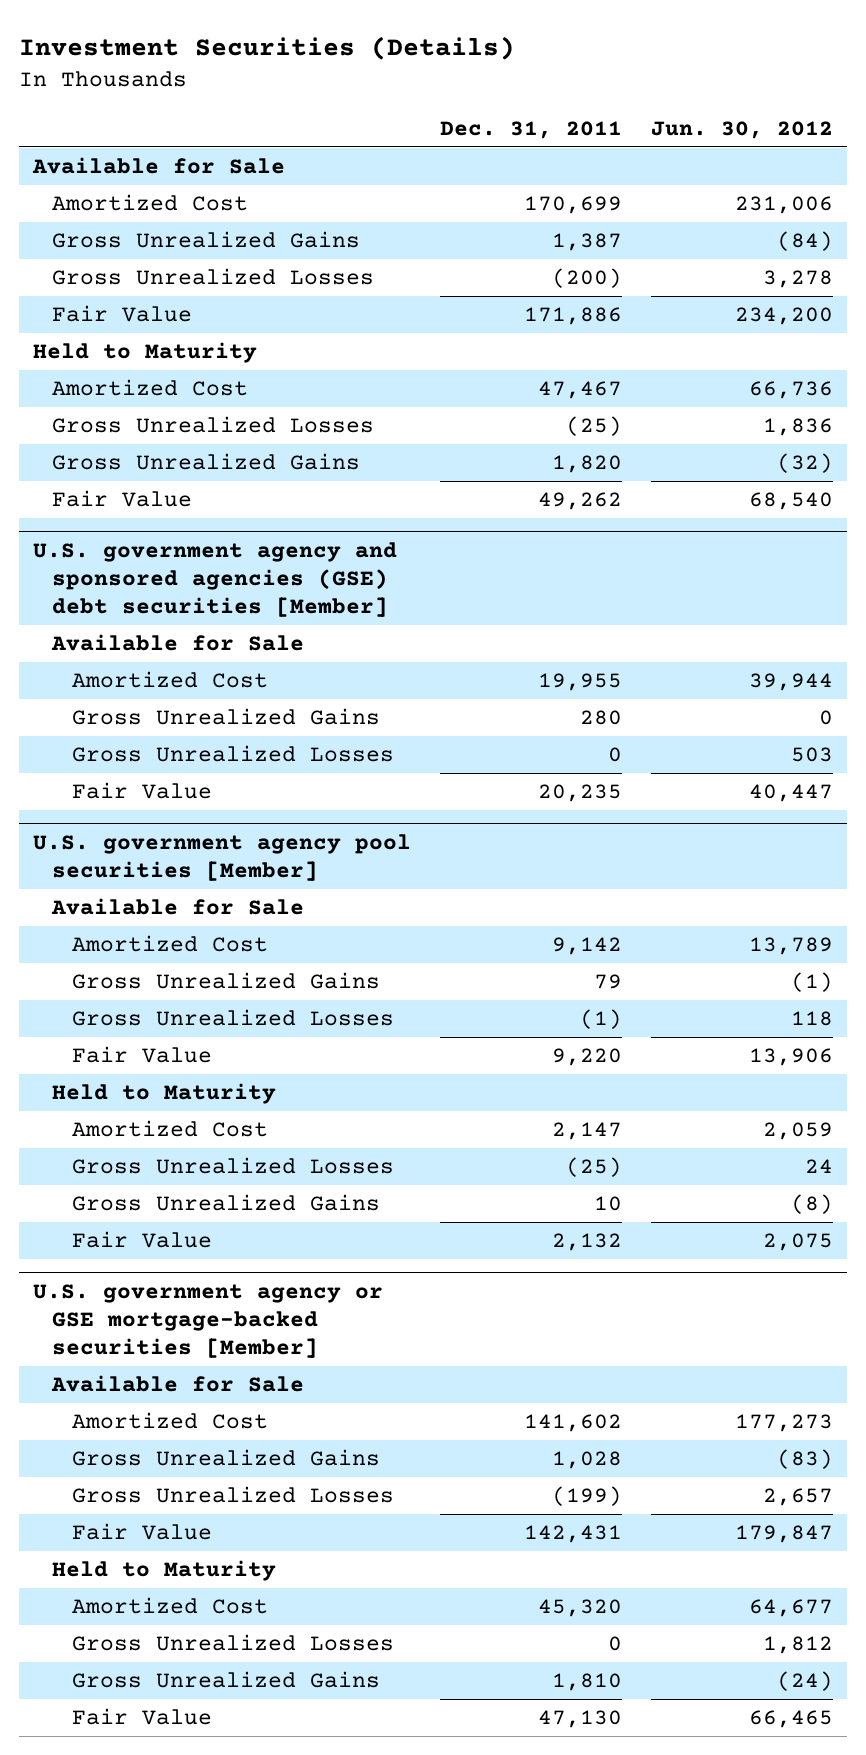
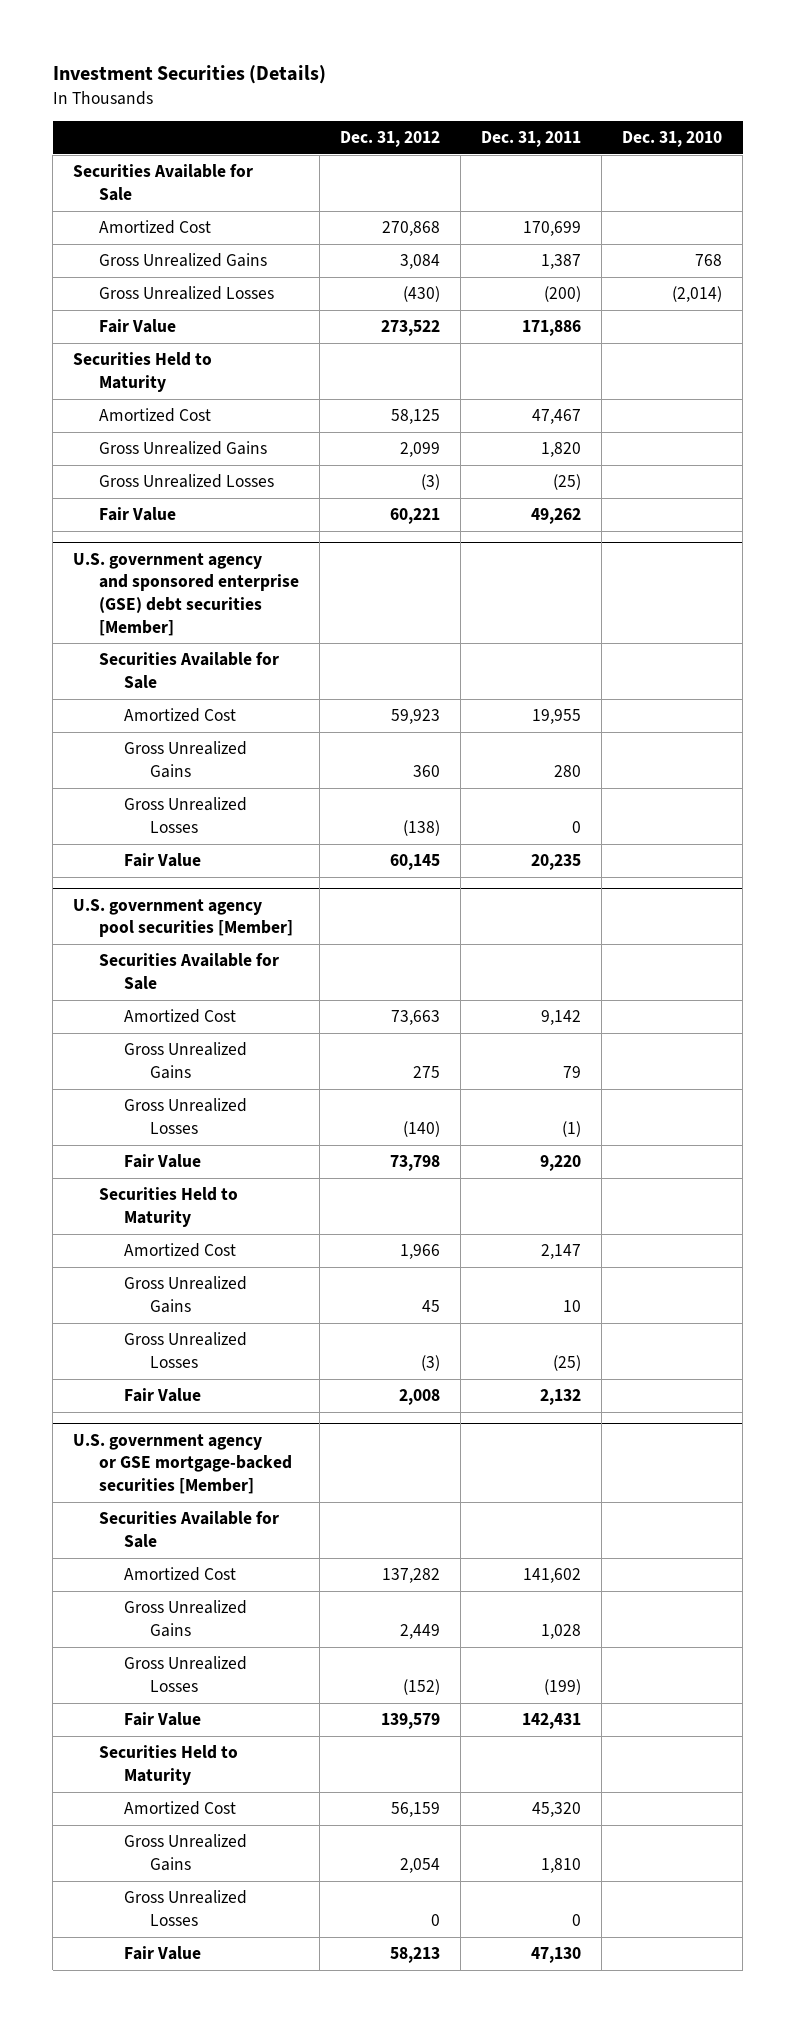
[650,120,833,139] Jun. 30, 2012 -> none
none -> [339,131,440,148] Dec. 31, 2012
none -> [622,131,723,148] Dec. 31, 2010
[32,157,286,175] Available for Sale -> [73,164,254,201] Securities Available for Sale
[33,342,258,364] Held to Maturity -> [73,352,213,392] Securities Held to Maturity
[52,416,375,434] Gross Unrealized Losses -> [98,474,274,489] Gross Unrealized Losses
[33,542,398,617] U.S. government agency and sponsored agencies (GSE) debt securities [Member] -> [73,552,299,636] U.S. government agency and sponsored enterprise (GSE) debt securities [Member]
[51,634,305,652] Available for Sale -> [98,652,279,689] Securities Available for Sale
[51,898,305,916] Available for Sale -> [98,953,279,990] Securities Available for Sale
[52,1083,277,1105] Held to Maturity -> [98,1187,238,1227] Securities Held to Maturity
[71,1157,394,1175] Gross Unrealized Losses -> [124,1332,248,1368] Gross Unrealized Losses
[51,1375,305,1393] Available for Sale -> [98,1511,279,1548] Securities Available for Sale
[52,1560,277,1582] Held to Maturity -> [98,1745,238,1785] Securities Held to Maturity
[71,1634,394,1652] Gross Unrealized Losses -> [124,1890,248,1926] Gross Unrealized Losses

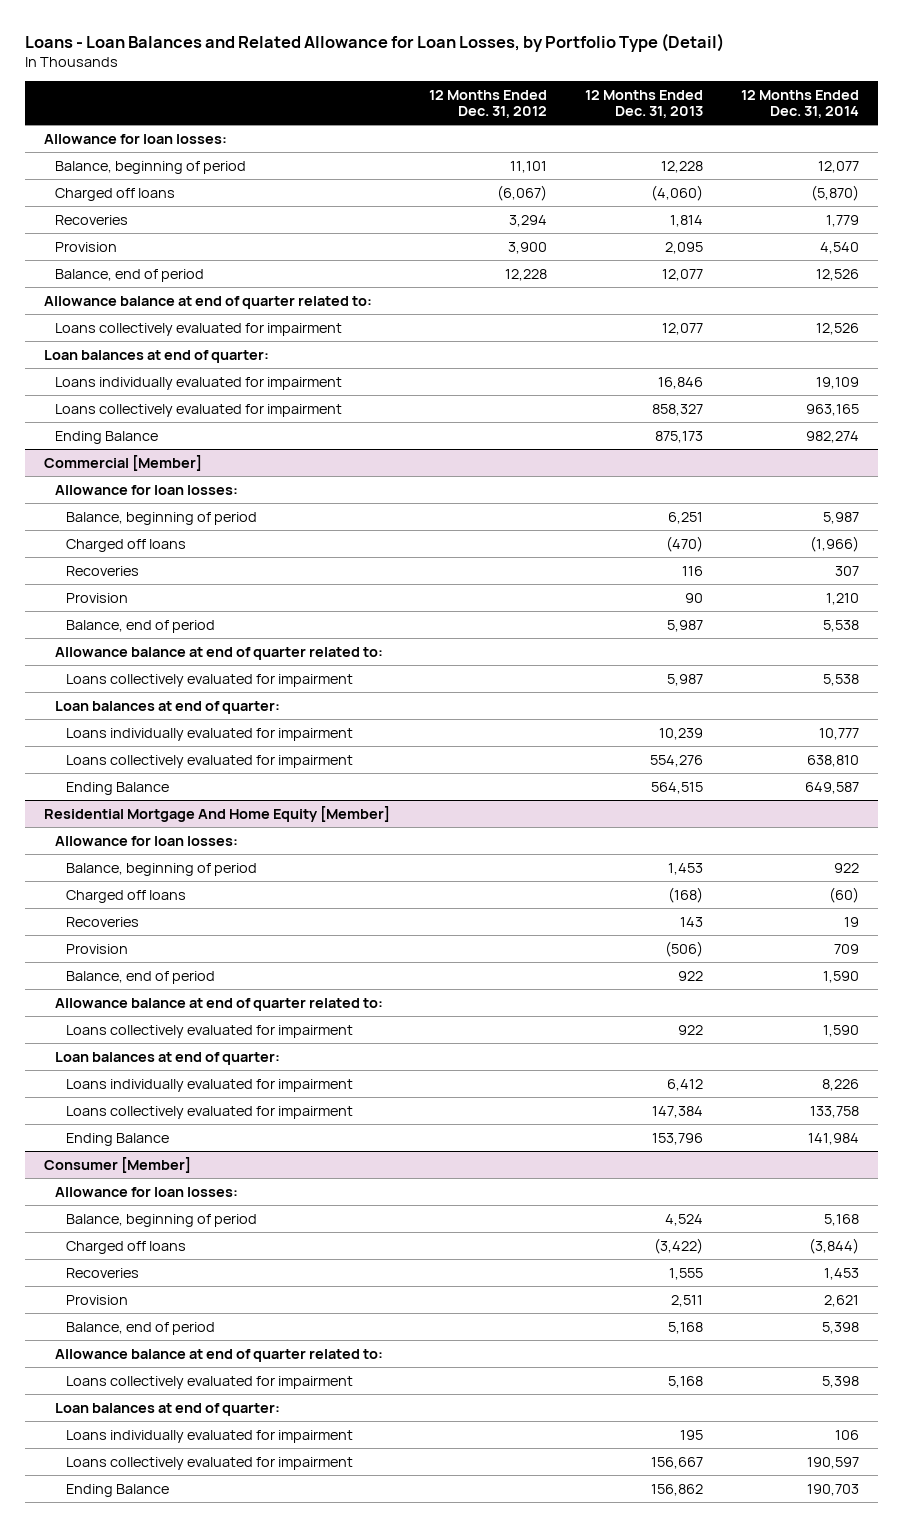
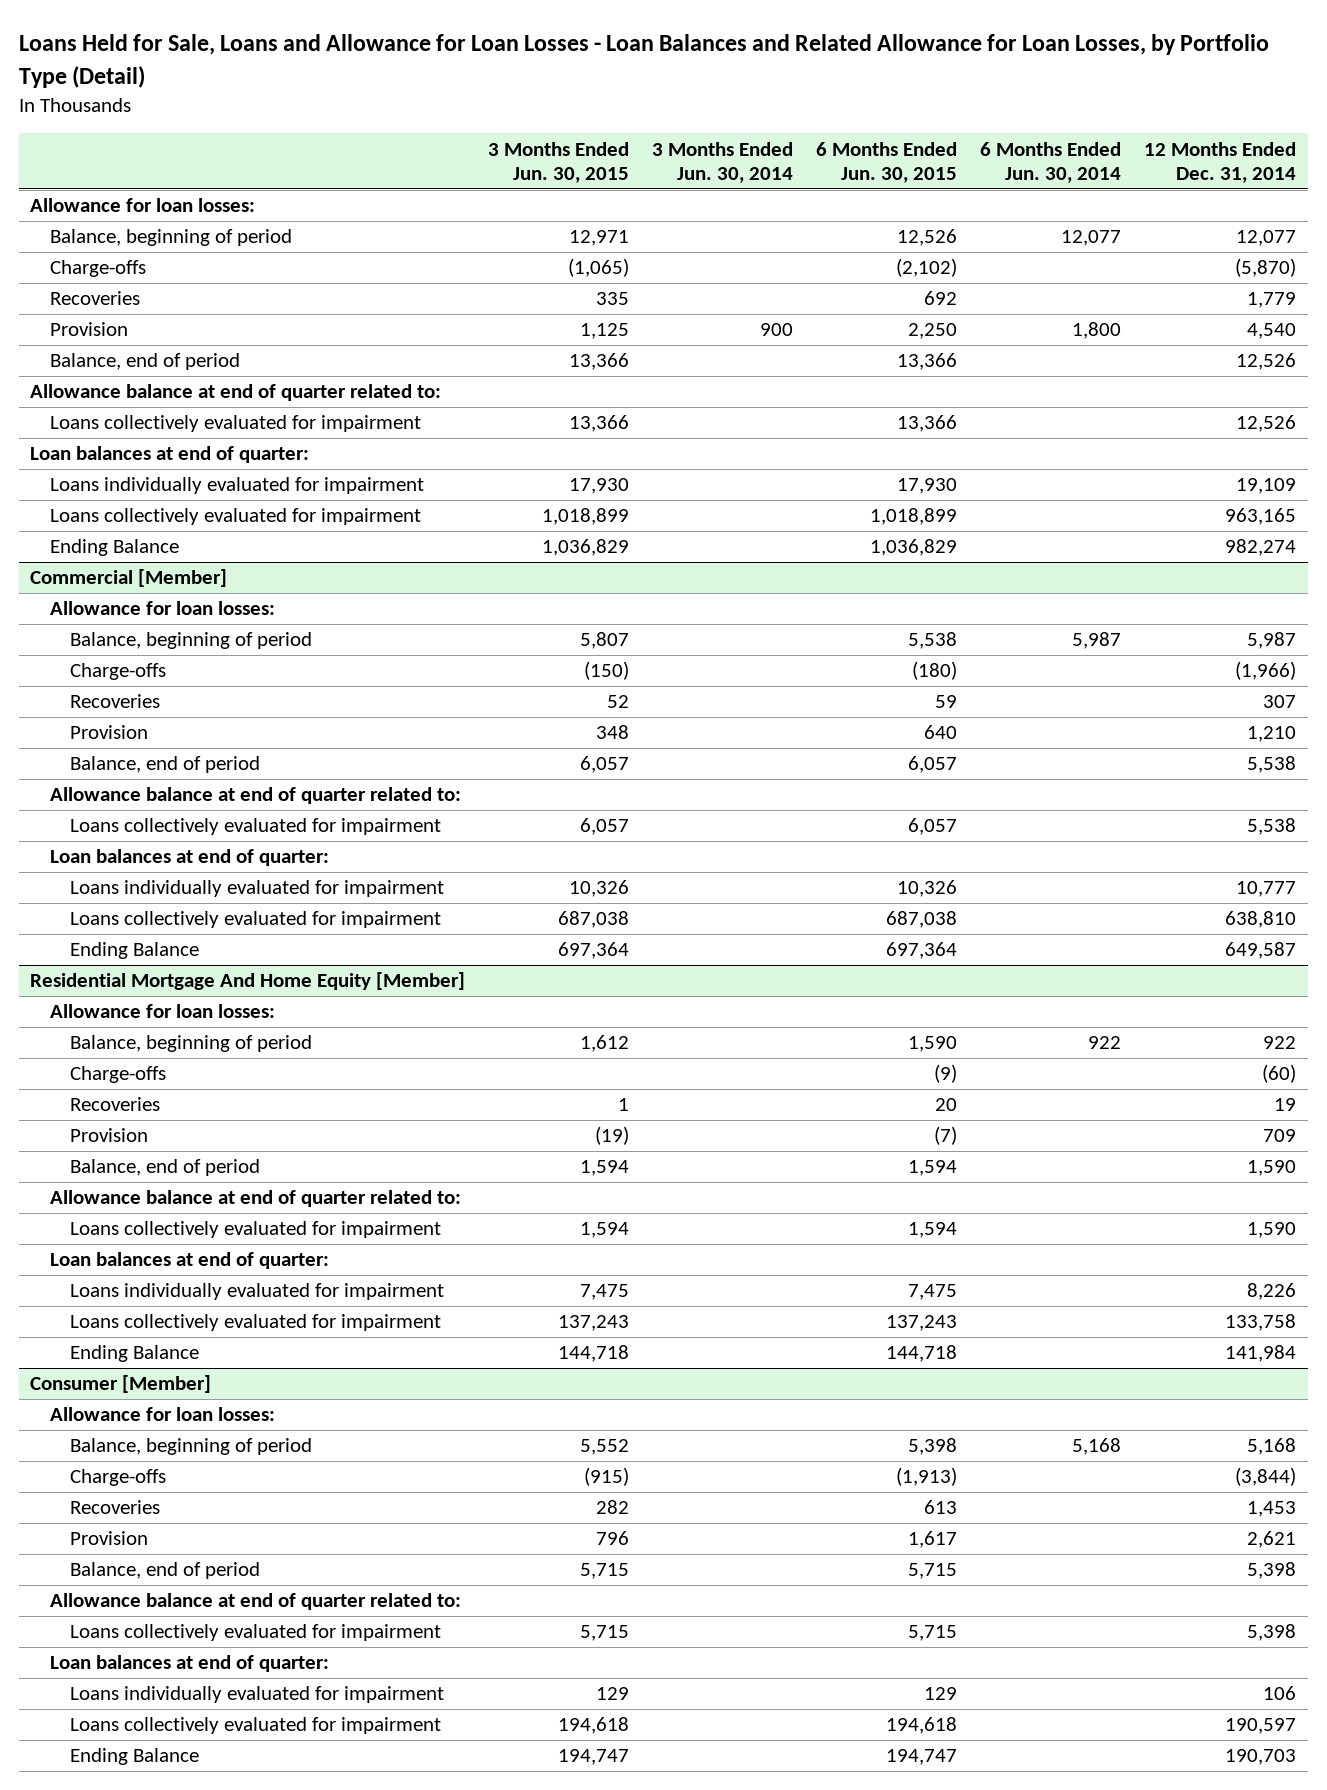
[25,32,725,52] Loans - Loan Balances and Related Allowance for Loan Losses, by Portfolio Type (Detail) -> [18,34,1269,88] Loans Held for Sale, Loans and Allowance for Loan Losses - Loan Balances and Related Allowance for Loan Losses, by Portfolio Type (Detail)
[428,89,547,119] 12 Months Ended Dec. 31, 2012 -> none
[584,89,703,119] 12 Months Ended Dec. 31, 2013 -> none
none -> [488,141,630,184] 3 Months Ended Jun. 30, 2015
none -> [652,141,794,184] 3 Months Ended Jun. 30, 2014
none -> [816,141,958,184] 6 Months Ended Jun. 30, 2015
none -> [980,141,1122,184] 6 Months Ended Jun. 30, 2014
[55,187,176,201] Charged off loans -> [50,260,147,278] Charge-offs
[66,538,187,552] Charged off loans -> [70,663,167,681] Charge-offs
[66,889,187,903] Charged off loans -> [70,1066,167,1084] Charge-offs
[66,1240,187,1254] Charged off loans -> [70,1469,167,1487] Charge-offs

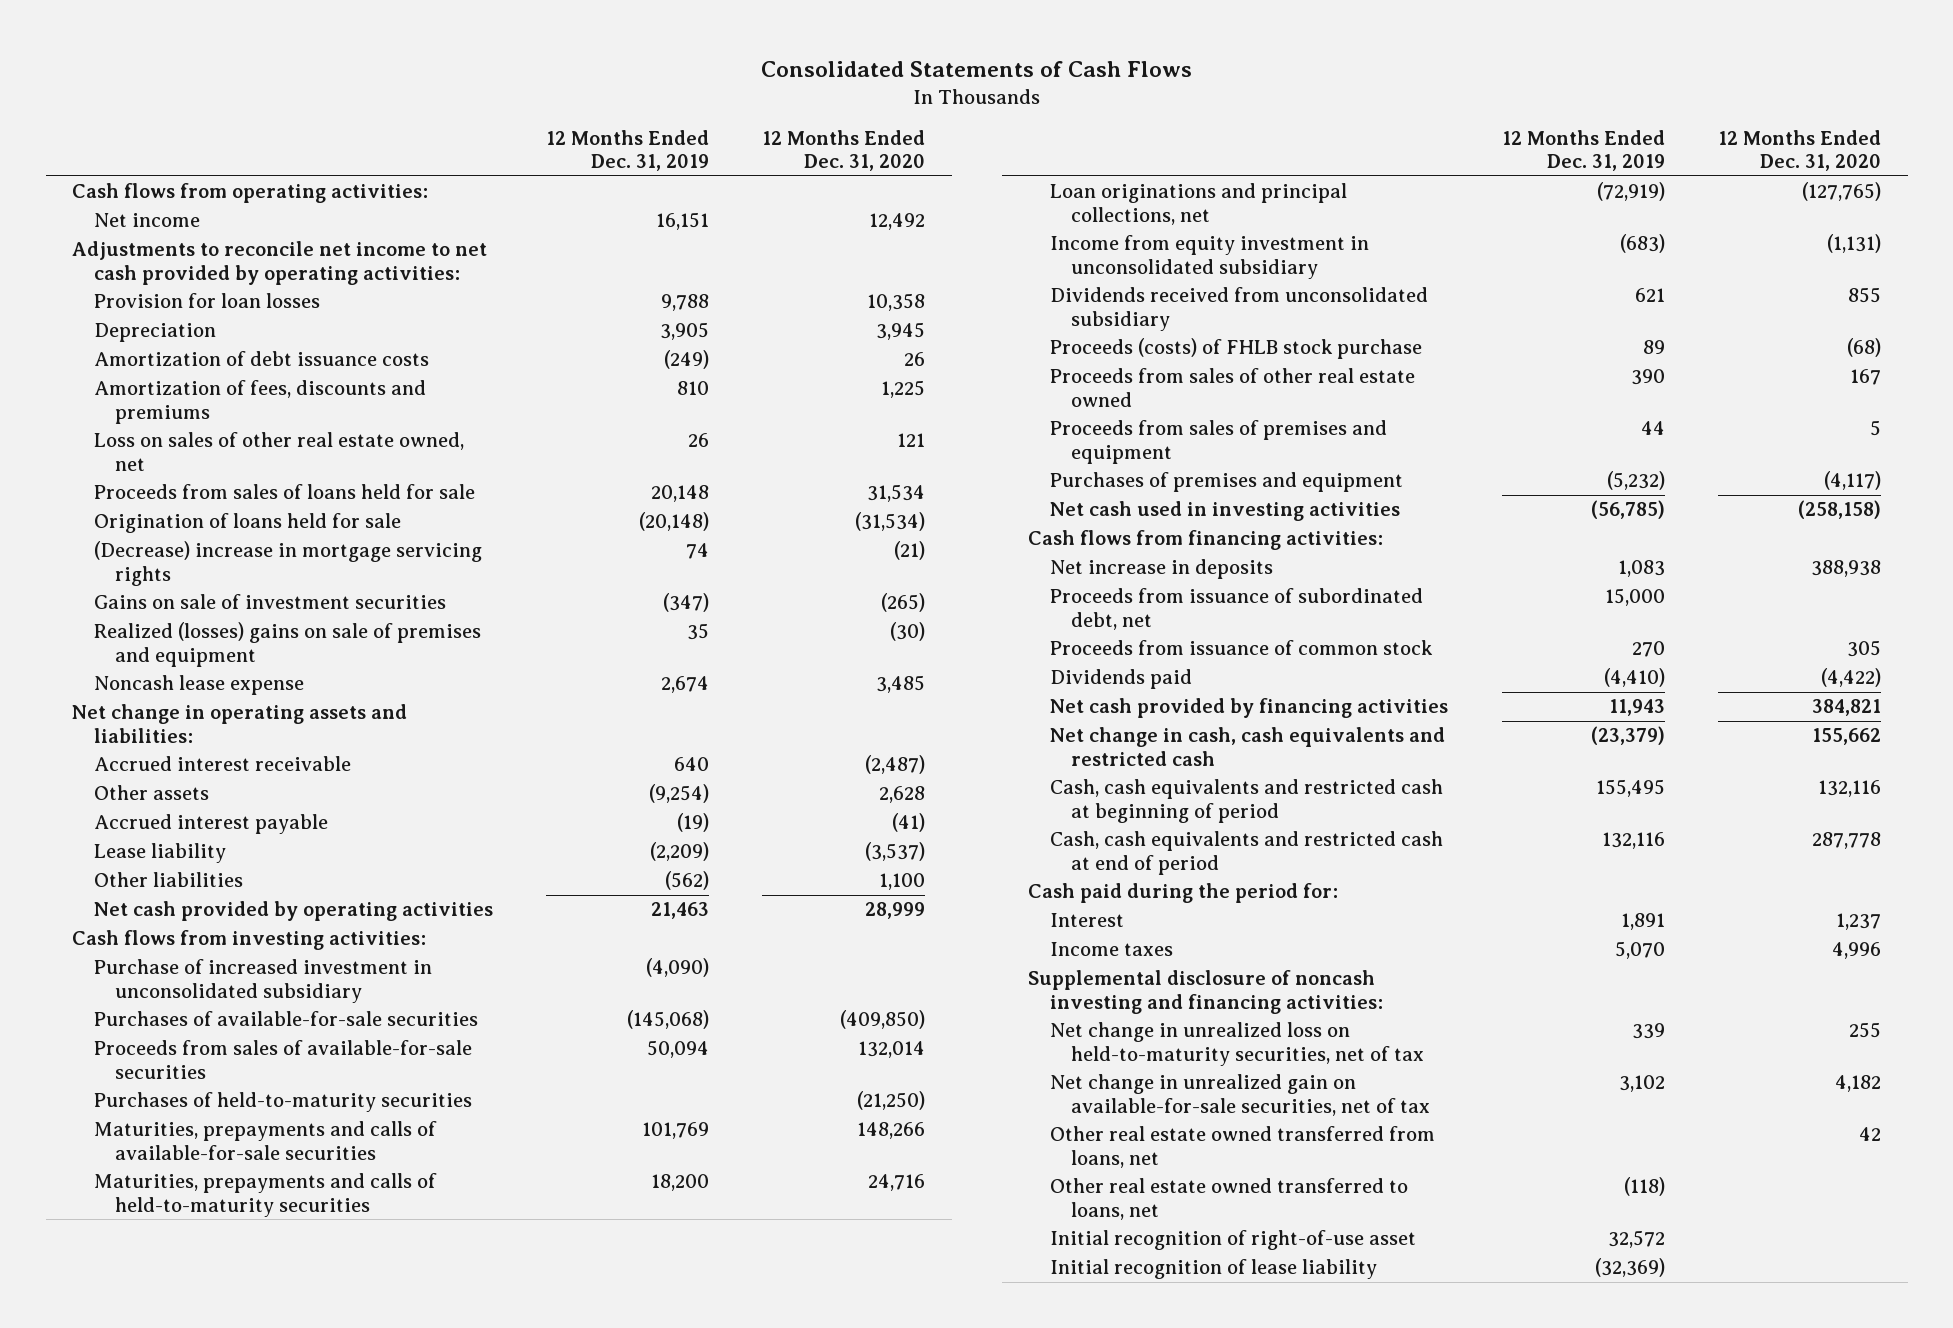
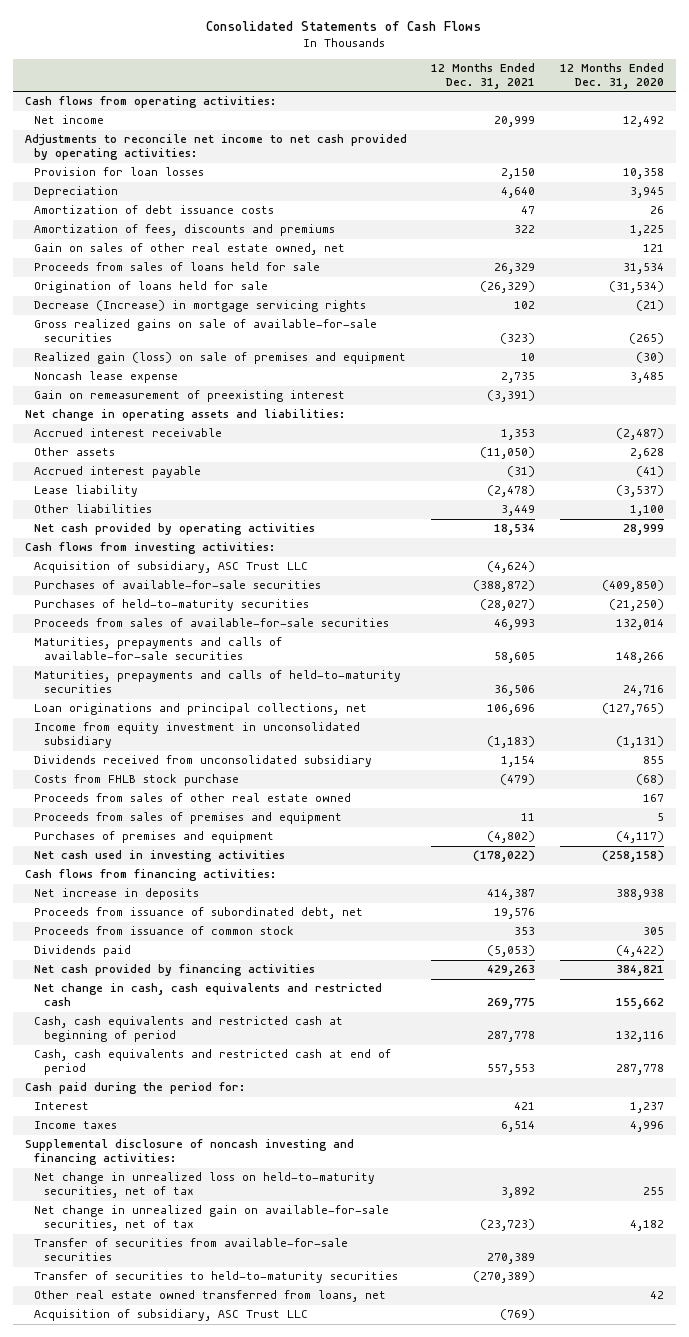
[545,130,709,172] 12 Months Ended Dec. 31, 2019 -> none
none -> [431,63,536,89] 12 Months Ended Dec. 31, 2021
[93,432,464,471] Loss on sales of other real estate owned, net -> [34,243,346,256] Gain on sales of other real estate owned, net
[93,541,482,586] (Decrease) increase in mortgage servicing rights -> [34,300,367,313] Decrease (Increase) in mortgage servicing rights
[93,594,446,610] Gains on sale of investment securities -> [34,319,378,343] Gross realized gains on sale of available-for-sale securities
[93,622,481,667] Realized (losses) gains on sale of premises and equipment -> [34,352,407,365] Realized gain (loss) on sale of premises and equipment
none -> [34,390,346,403] Gain on remeasurement of preexisting interest
[93,959,432,1003] Purchase of increased investment in unconsolidated subsidiary -> none
none -> [34,561,309,574] Acquisition of subsidiary, ASC Trust LLC
[93,1040,472,1079] Proceeds from sales of available-for-sale securities -> [34,618,390,628] Proceeds from sales of available-for-sale securities
[1049,338,1422,360] Proceeds (costs) of FHLB stock purchase -> [34,774,240,787] Costs from FHLB stock purchase
none -> [34,1238,349,1262] Transfer of securities from available-for-sale securities
none -> [34,1271,399,1284] Transfer of securities to held-to-maturity securities
[1049,1178,1408,1220] Other real estate owned transferred to loans, net -> none
[1049,1230,1416,1251] Initial recognition of right-of-use asset -> none
[1049,1259,1377,1280] Initial recognition of lease liability -> none
none -> [34,1309,309,1322] Acquisition of subsidiary, ASC Trust LLC

